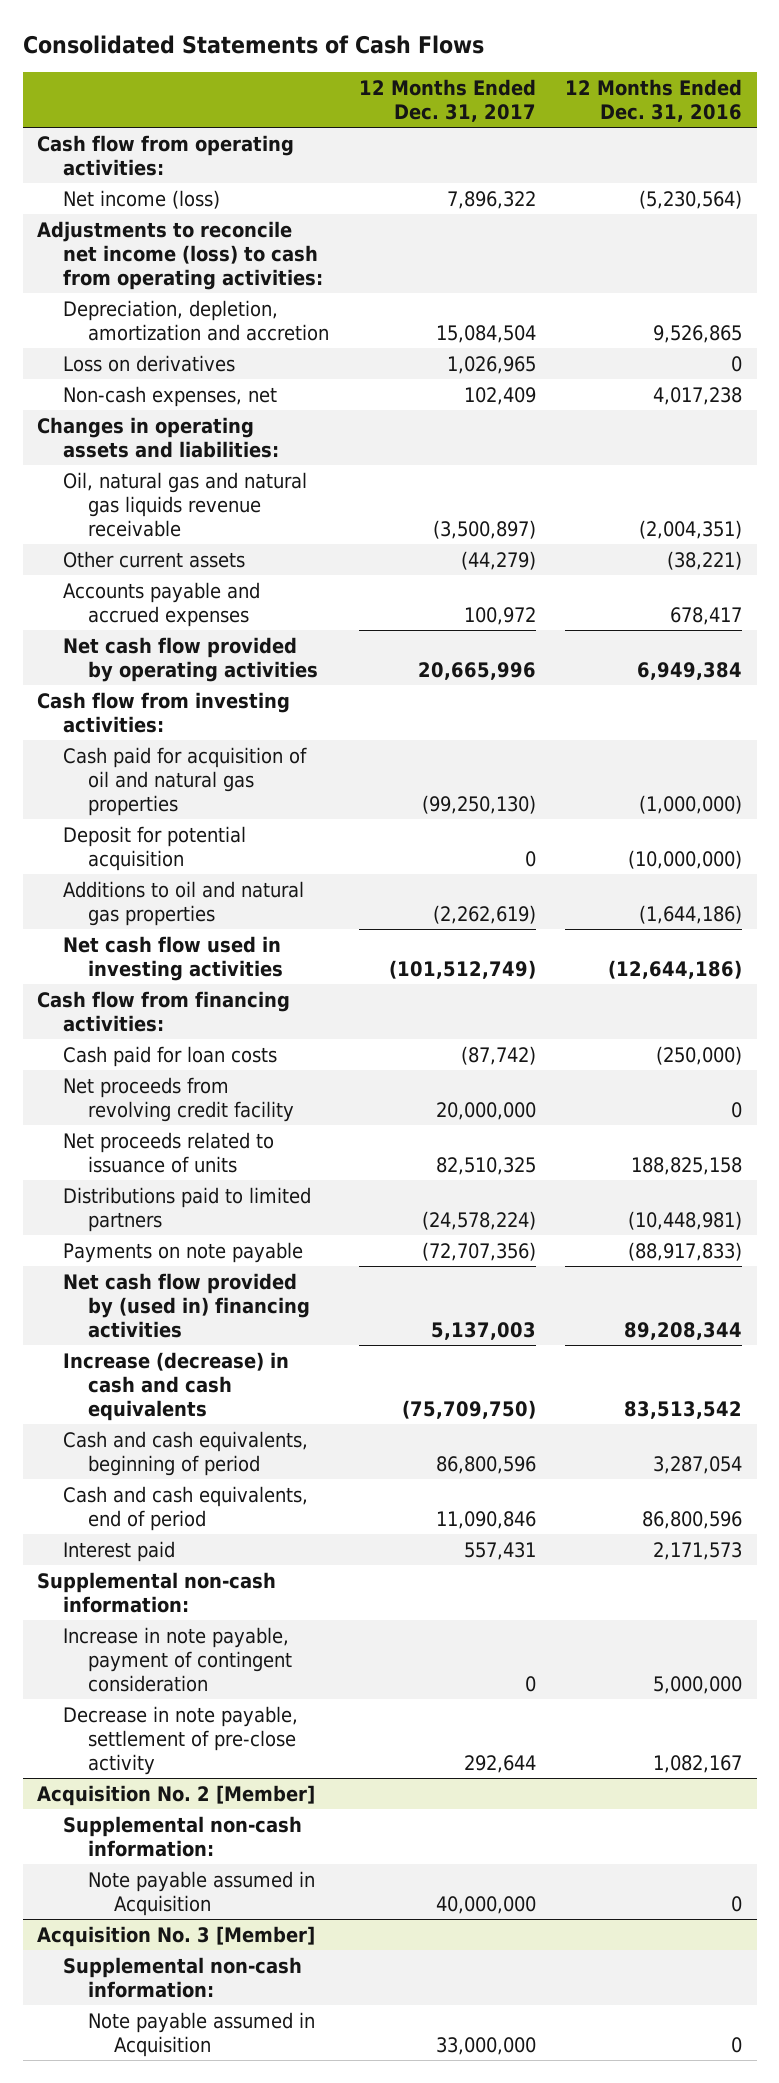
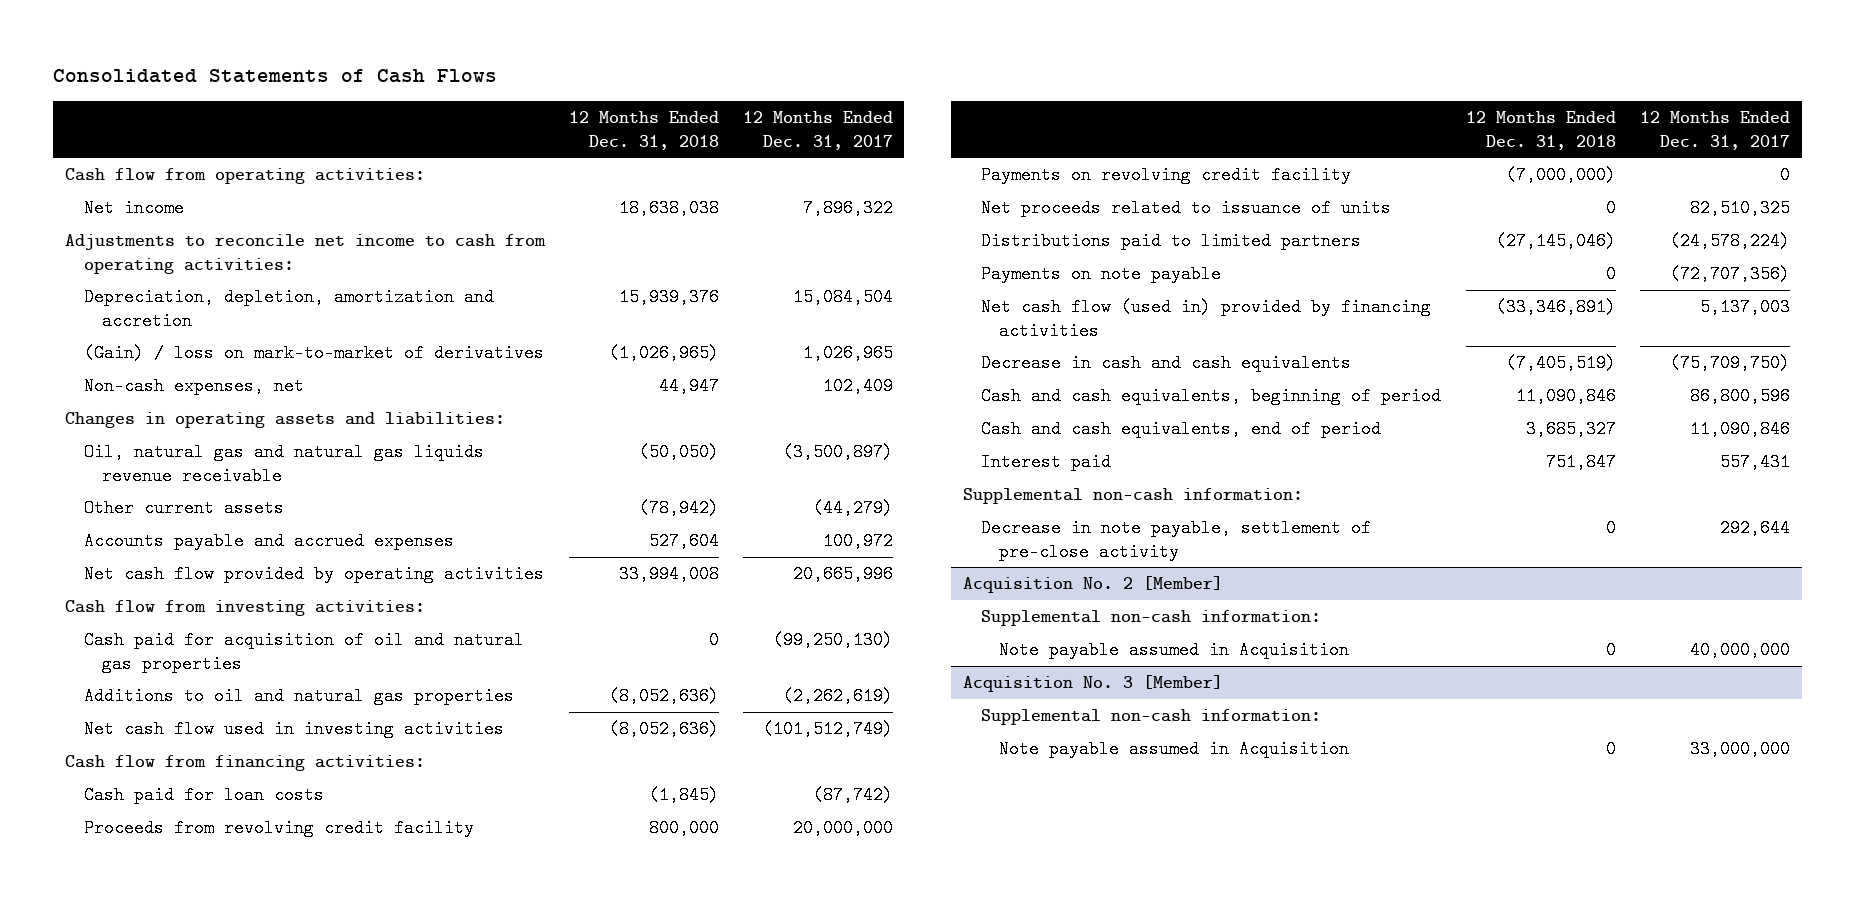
[564,78,742,122] 12 Months Ended Dec. 31, 2016 -> none
none -> [568,110,719,150] 12 Months Ended Dec. 31, 2018
[62,189,220,209] Net income (loss) -> [83,199,184,218] Net income
[37,220,323,290] Adjustments to reconcile net income (loss) to cash from operating activities: -> [65,234,547,274] Adjustments to reconcile net income to cash from operating activities:
[62,354,235,372] Loss on derivatives -> [83,344,544,363] (Gain) / loss on mark-to-market of derivatives
[62,825,246,871] Deposit for potential acquisition -> none
[62,1076,295,1122] Net proceeds from revolving credit facility -> [83,819,474,838] Proceeds from revolving credit facility
none -> [980,166,1351,185] Payments on revolving credit facility
[62,1272,311,1338] Net cash flow provided by (used in) financing activities -> [980,298,1431,340] Net cash flow (used in) provided by financing activities
[62,1351,289,1421] Increase (decrease) in cash and cash equivalents -> [980,354,1351,373] Decrease in cash and cash equivalents
[62,1626,293,1692] Increase in note payable, payment of contingent consideration -> none

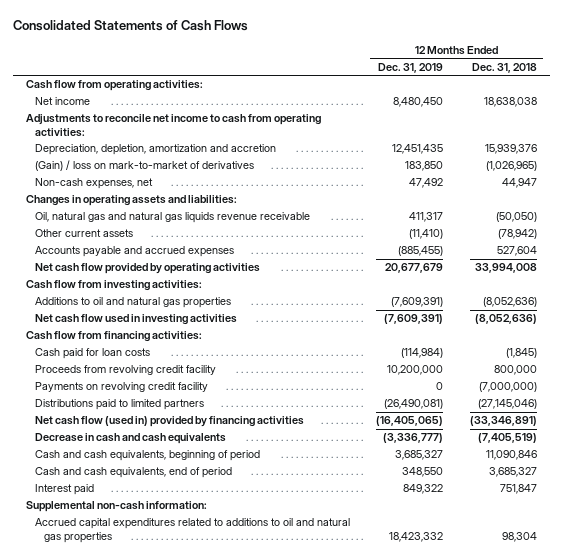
[742,110,893,150] 12 Months Ended Dec. 31, 2017 -> none
none -> [378,62,444,73] Dec. 31, 2019
[83,631,524,673] Cash paid for acquisition of oil and natural gas properties -> none
[980,199,1391,218] Net proceeds related to issuance of units -> none
[980,265,1221,284] Payments on note payable -> none
[980,519,1371,561] Decrease in note payable, settlement of pre-close activity -> none
[962,576,1223,594] Acquisition No. 2 [Member] -> none
[980,610,1321,627] Supplemental non-cash information: -> none
[999,641,1350,660] Note payable assumed in Acquisition -> none
[962,675,1223,693] Acquisition No. 3 [Member] -> none
[980,709,1321,726] Supplemental non-cash information: -> none
[999,740,1350,759] Note payable assumed in Acquisition -> none
none -> [35,518,351,543] Accrued capital expenditures related to additions to oil and natural gas properties

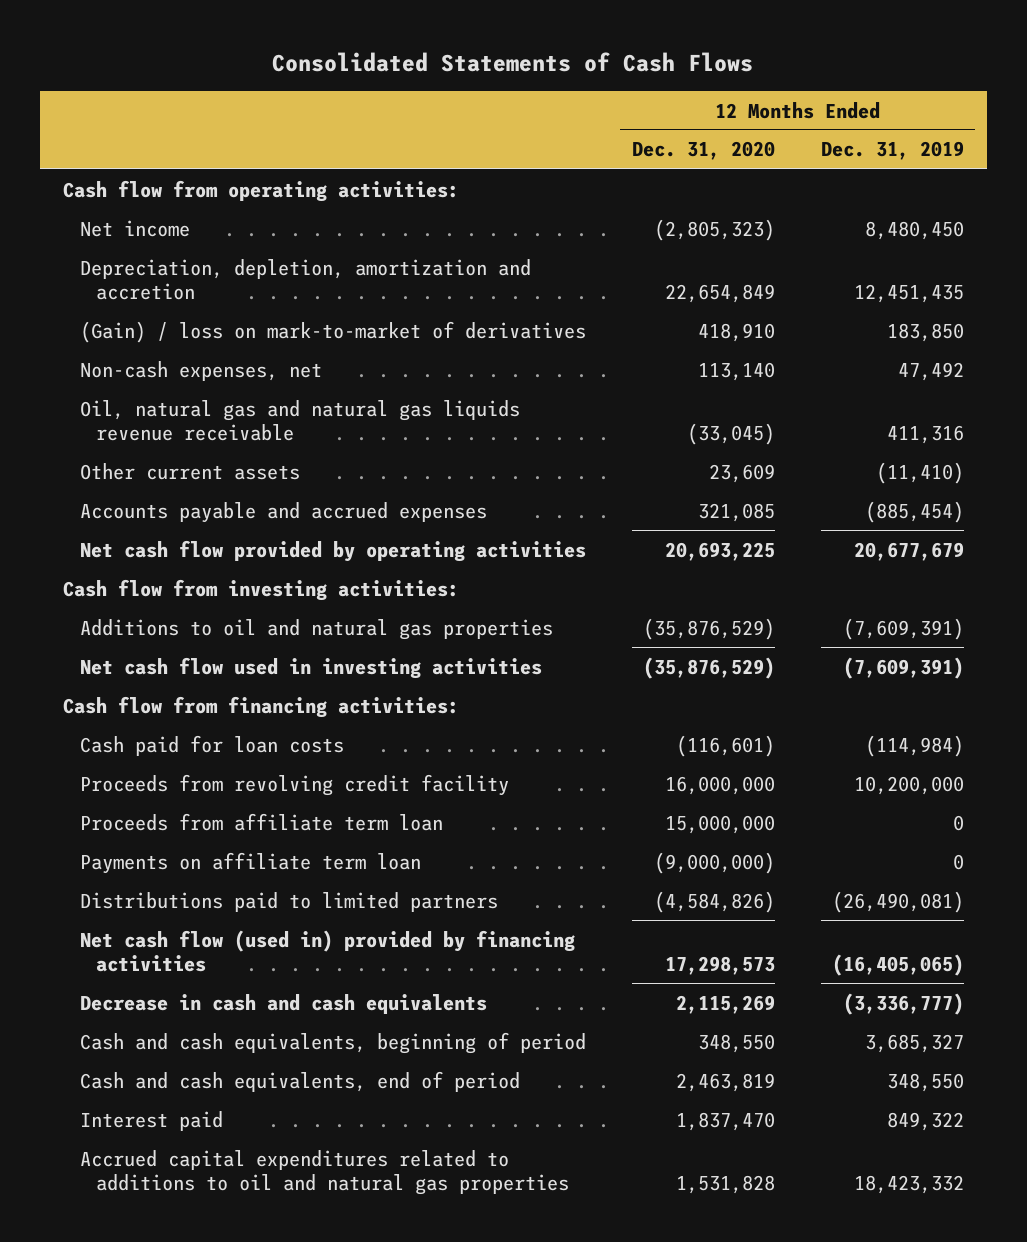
[471,62,537,73] Dec. 31, 2018 -> none
none -> [631,141,775,161] Dec. 31, 2020
[26,114,322,137] Adjustments to reconcile net income to cash from operating activities: -> none
[26,195,238,207] Changes in operating assets and liabilities: -> none
[409,212,444,223] 411,317 -> [886,424,964,444] 411,316
[398,246,444,257] (885,455) -> [864,500,964,523] (885,454)
[35,382,209,393] Payments on revolving credit facility -> none
none -> [79,812,443,831] Proceeds from affiliate term loan
none -> [79,851,421,874] Payments on affiliate term loan
[26,501,208,513] Supplemental non-cash information: -> none

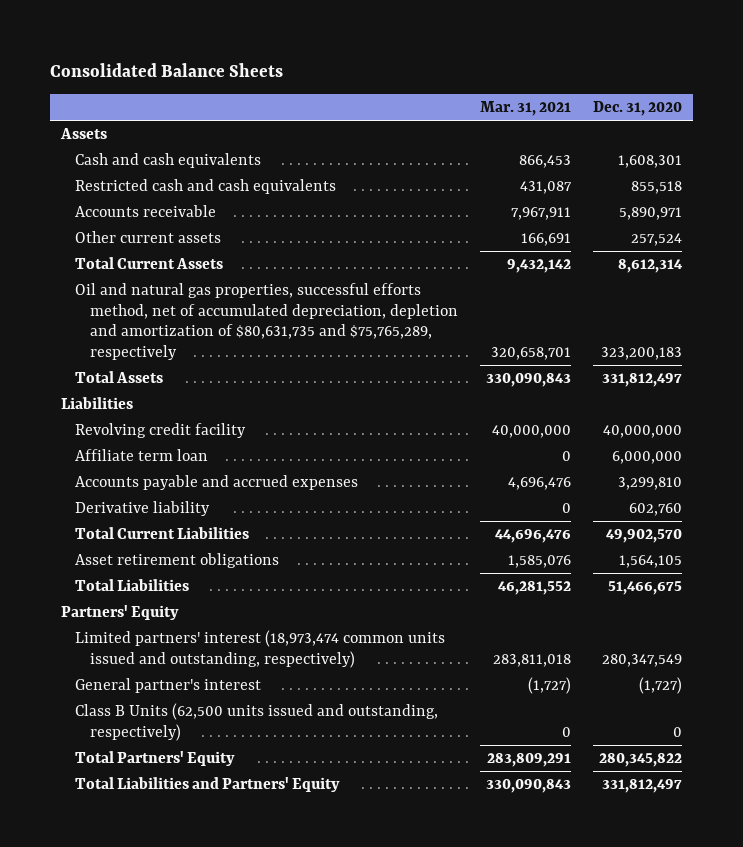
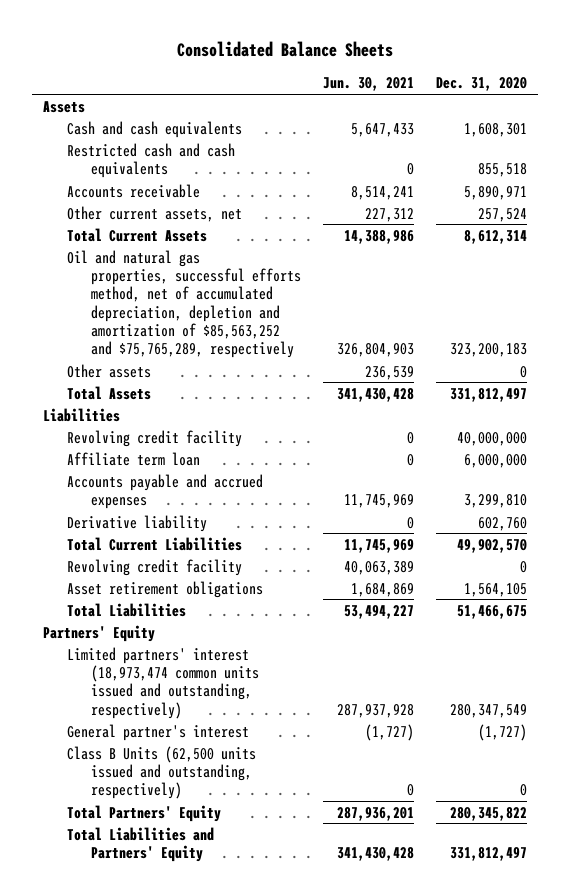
[480,101,572,117] Mar. 31, 2021 -> none
none -> [323,77,415,92] Jun. 30, 2021
[75,230,222,243] Other current assets -> [67,205,243,222] Other current assets, net
[75,282,459,361] Oil and natural gas properties, successful efforts method, net of accumulated depreciation, depletion and amortization of $80,631,735 and $75,765,289, respectively -> [67,249,302,359] Oil and natural gas properties, successful efforts method, net of accumulated depreciation, depletion and amortization of $85,563,252 and $75,765,289, respectively
none -> [67,363,152,378] Other assets
none -> [67,558,243,576] Revolving credit facility

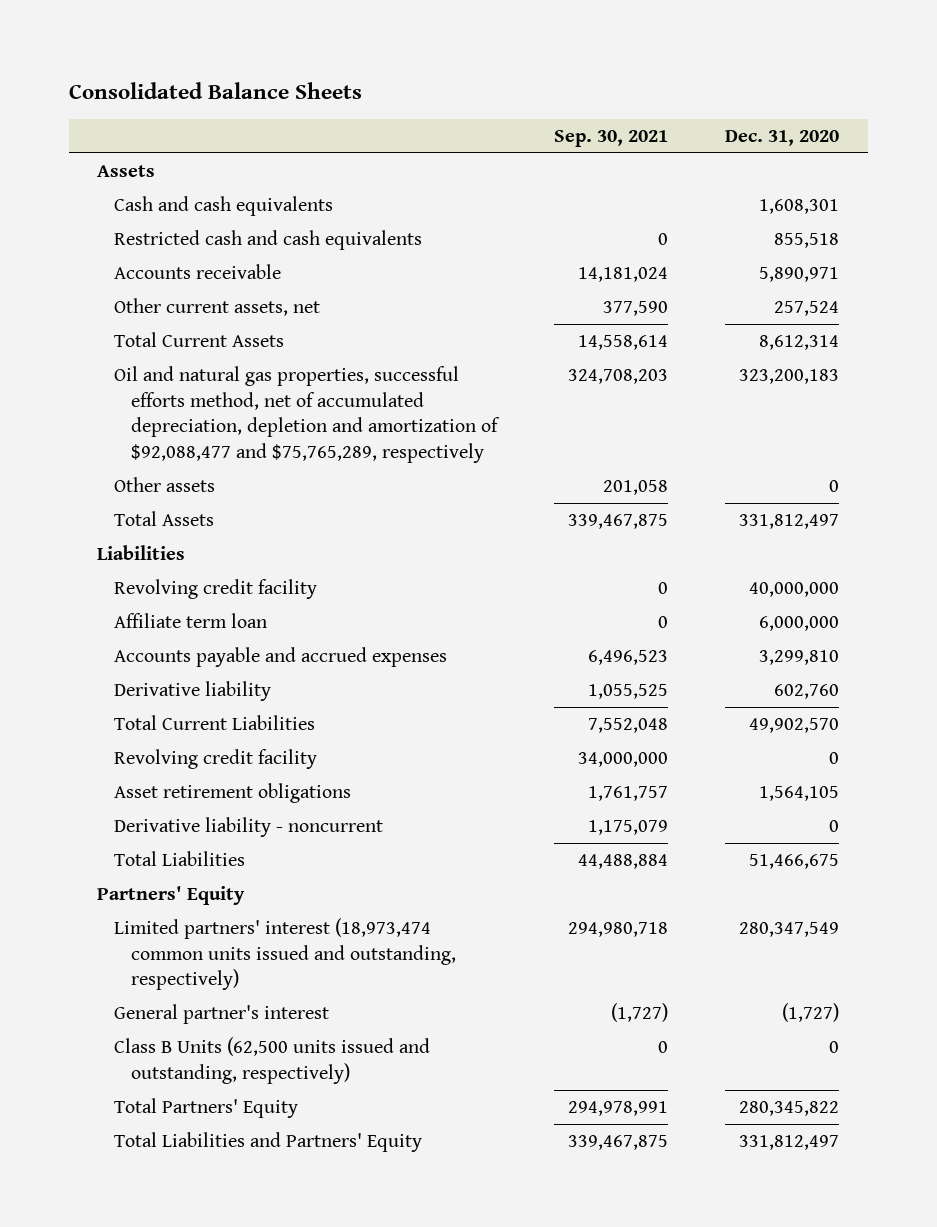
[323,77,415,92] Jun. 30, 2021 -> none
none -> [554,129,669,147] Sep. 30, 2021
[67,249,302,359] Oil and natural gas properties, successful efforts method, net of accumulated depreciation, depletion and amortization of $85,563,252 and $75,765,289, respectively -> [114,366,501,463] Oil and natural gas properties, successful efforts method, net of accumulated depreciation, depletion and amortization of $92,088,477 and $75,765,289, respectively
none -> [114,817,384,838] Derivative liability - noncurrent

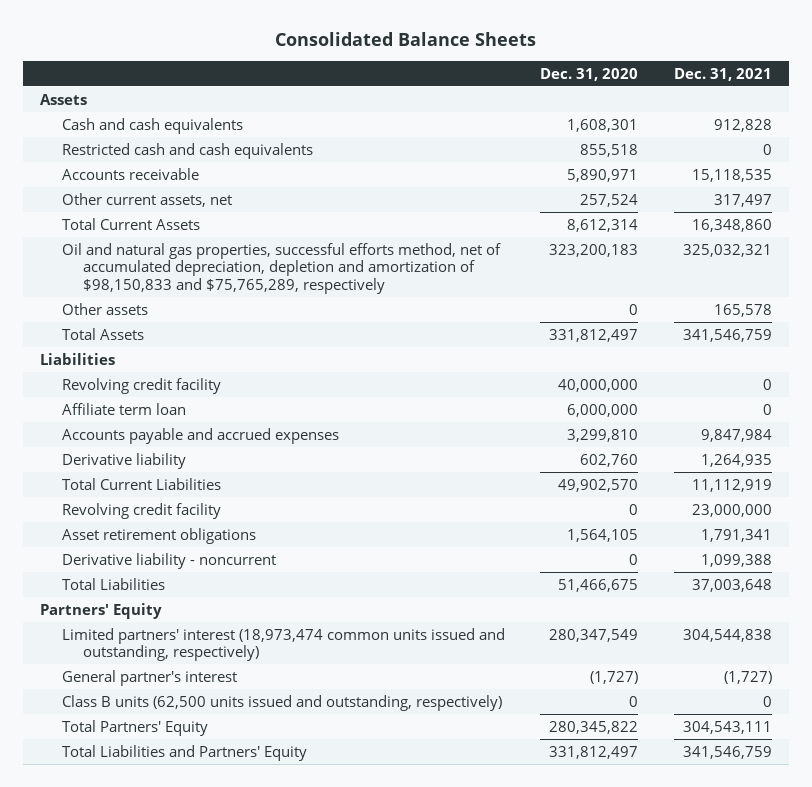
[554,129,669,147] Sep. 30, 2021 -> none
none -> [673,67,772,81] Dec. 31, 2021
[114,366,501,463] Oil and natural gas properties, successful efforts method, net of accumulated depreciation, depletion and amortization of $92,088,477 and $75,765,289, respectively -> [61,242,501,294] Oil and natural gas properties, successful efforts method, net of accumulated depreciation, depletion and amortization of $98,150,833 and $75,765,289, respectively
[114,1037,431,1084] Class B Units (62,500 units issued and outstanding, respectively) -> [61,694,502,711] Class B units (62,500 units issued and outstanding, respectively)

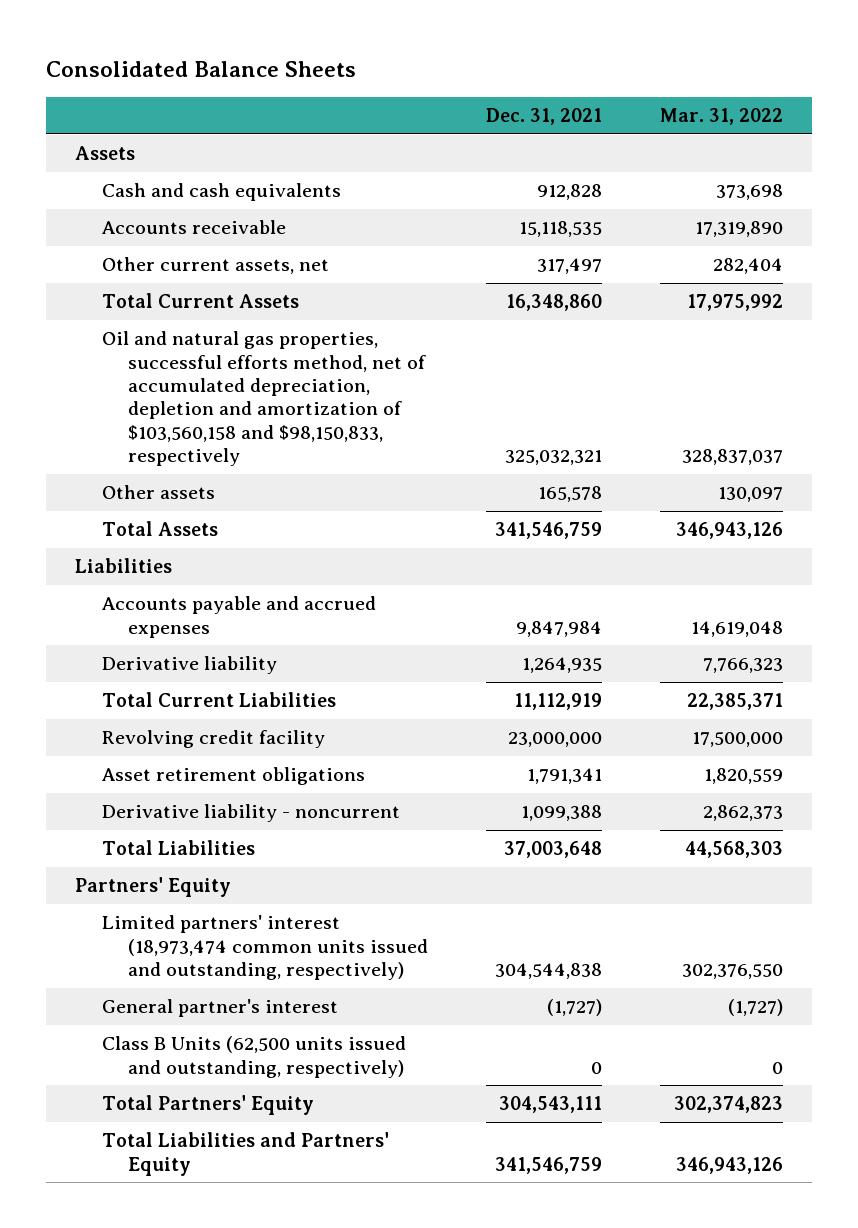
[540,67,639,81] Dec. 31, 2020 -> none
none -> [660,107,784,125] Mar. 31, 2022
[61,142,313,159] Restricted cash and cash equivalents -> none
[61,242,501,294] Oil and natural gas properties, successful efforts method, net of accumulated depreciation, depletion and amortization of $98,150,833 and $75,765,289, respectively -> [101,331,427,467] Oil and natural gas properties, successful efforts method, net of accumulated depreciation, depletion and amortization of $103,560,158 and $98,150,833, respectively
[61,377,221,394] Revolving credit facility -> none
[61,402,186,415] Affiliate term loan -> none
[61,694,502,711] Class B units (62,500 units issued and outstanding, respectively) -> [101,1036,406,1078] Class B Units (62,500 units issued and outstanding, respectively)

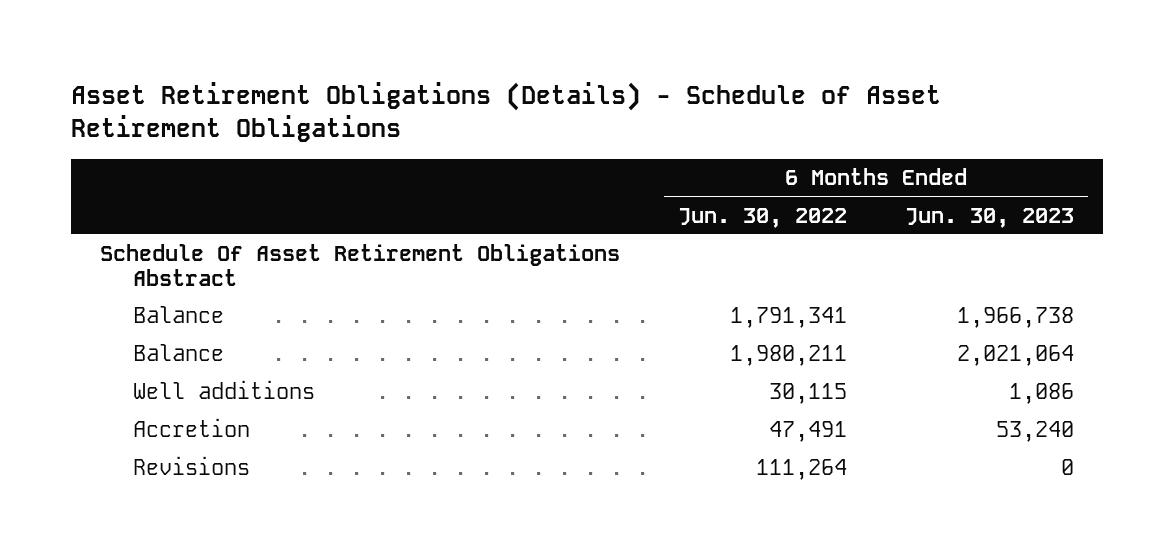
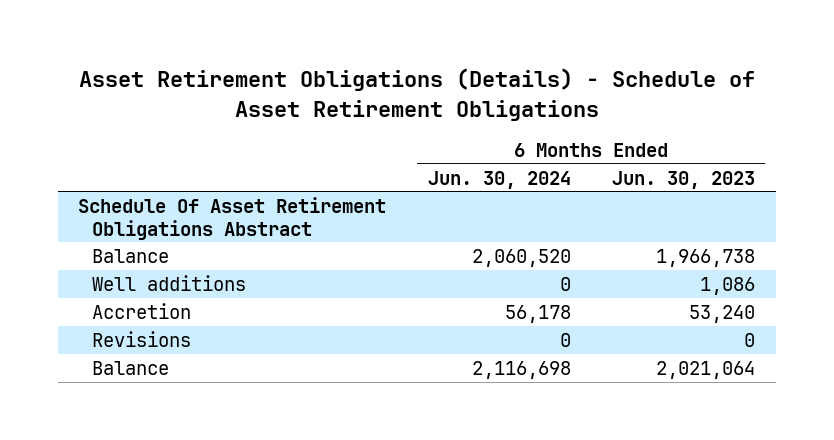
[678,207,848,228] Jun. 30, 2022 -> none
none -> [427,170,571,189] Jun. 30, 2024
[132,344,224,362] Balance -> [91,360,169,375] Balance

